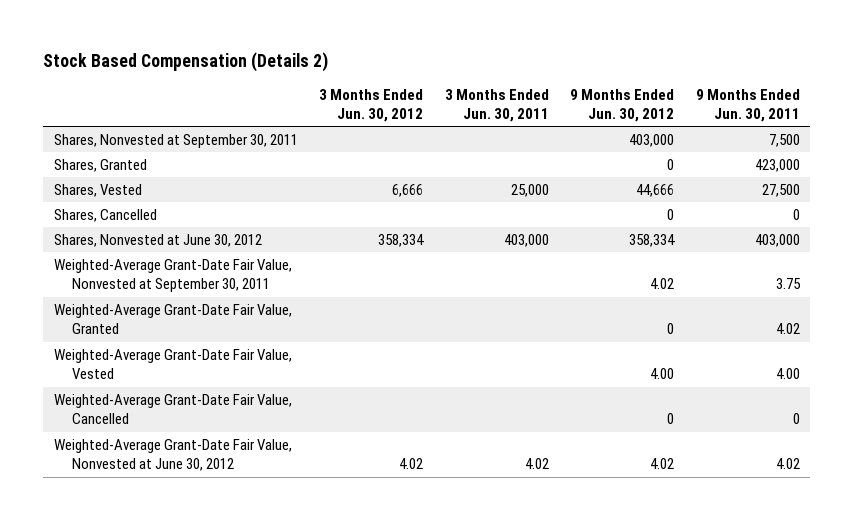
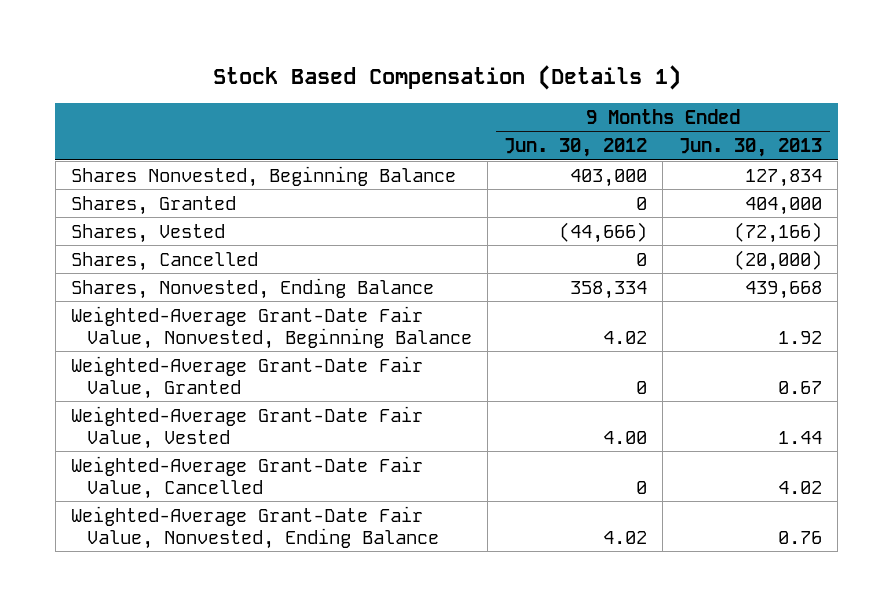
[43,51,329,72] Stock Based Compensation (Details 2) -> [212,65,681,91] Stock Based Compensation (Details 1)
[319,88,424,123] 3 Months Ended Jun. 30, 2012 -> none
[444,88,549,123] 3 Months Ended Jun. 30, 2011 -> none
[695,88,800,123] 9 Months Ended Jun. 30, 2011 -> none
none -> [678,138,822,158] Jun. 30, 2013
[54,133,299,148] Shares, Nonvested at September 30, 2011 -> [71,165,457,187] Shares Nonvested, Beginning Balance
[636,183,675,197] 44,666 -> [558,221,647,243] (44,666)
[54,233,263,247] Shares, Nonvested at June 30, 2012 -> [71,277,435,299] Shares, Nonvested, Ending Balance
[54,258,293,293] Weighted-Average Grant-Date Fair Value, Nonvested at September 30, 2011 -> [71,305,472,349] Weighted-Average Grant-Date Fair Value, Nonvested, Beginning Balance
[54,438,293,472] Weighted-Average Grant-Date Fair Value, Nonvested at June 30, 2012 -> [71,505,439,549] Weighted-Average Grant-Date Fair Value, Nonvested, Ending Balance

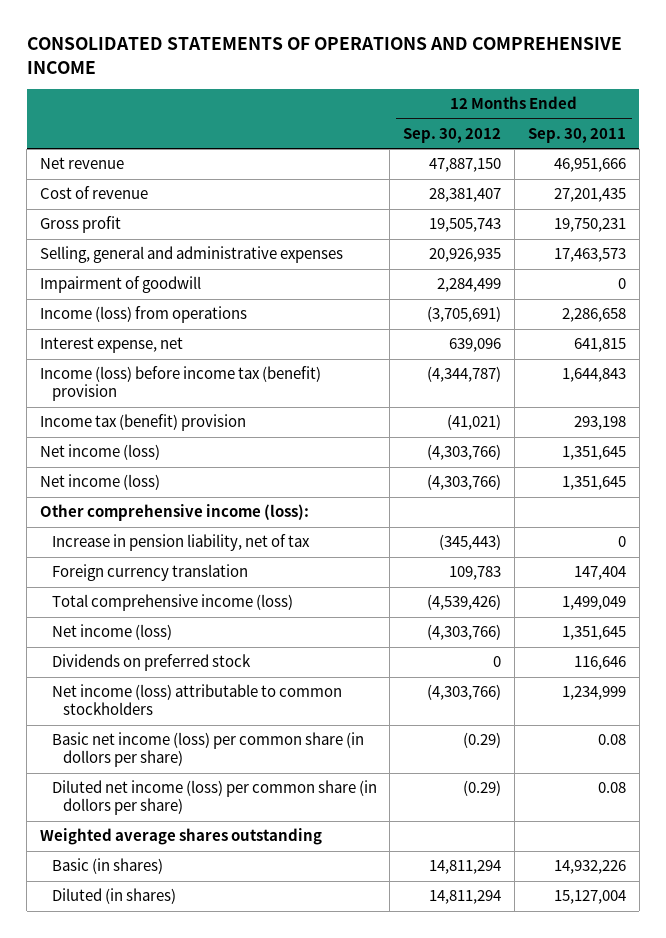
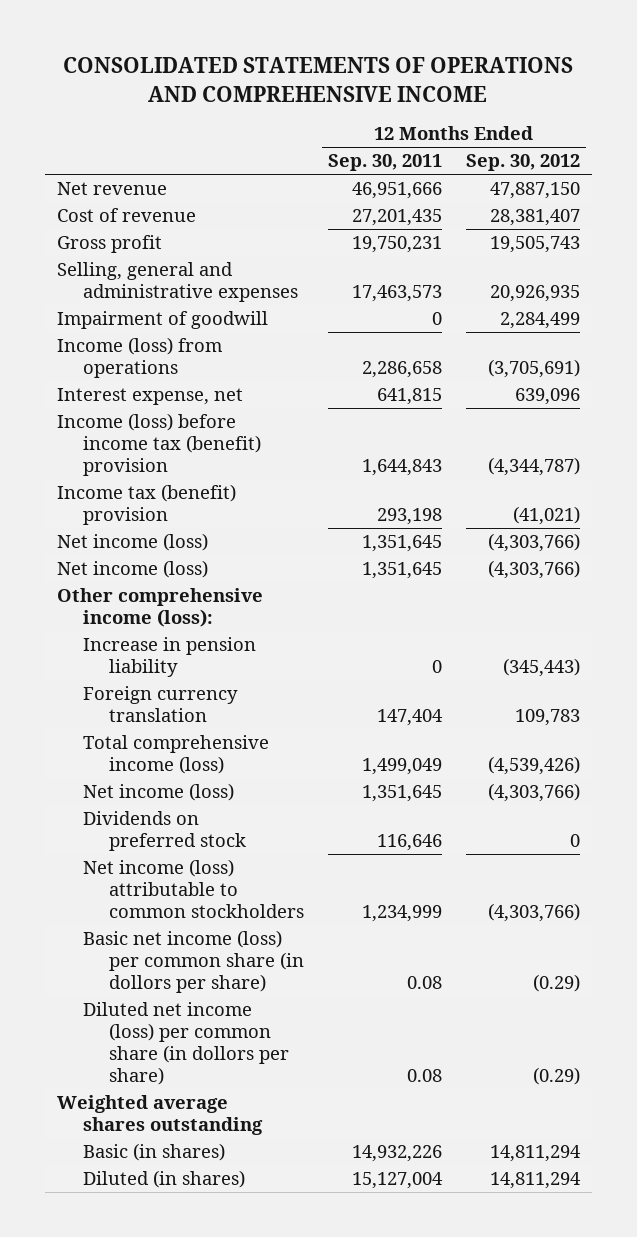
[51,534,310,552] Increase in pension liability, net of tax -> [83,637,257,677] Increase in pension liability

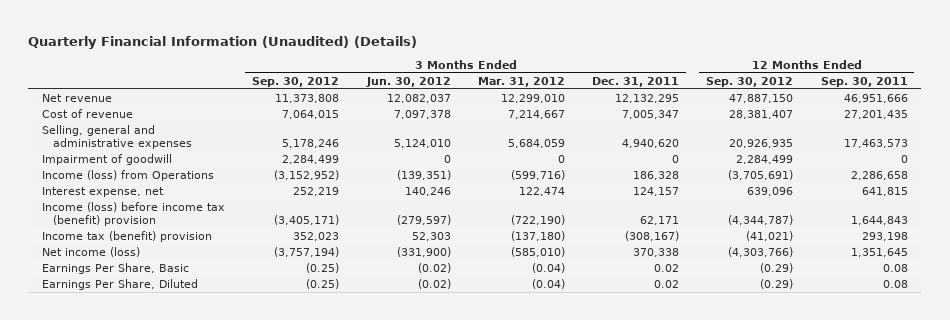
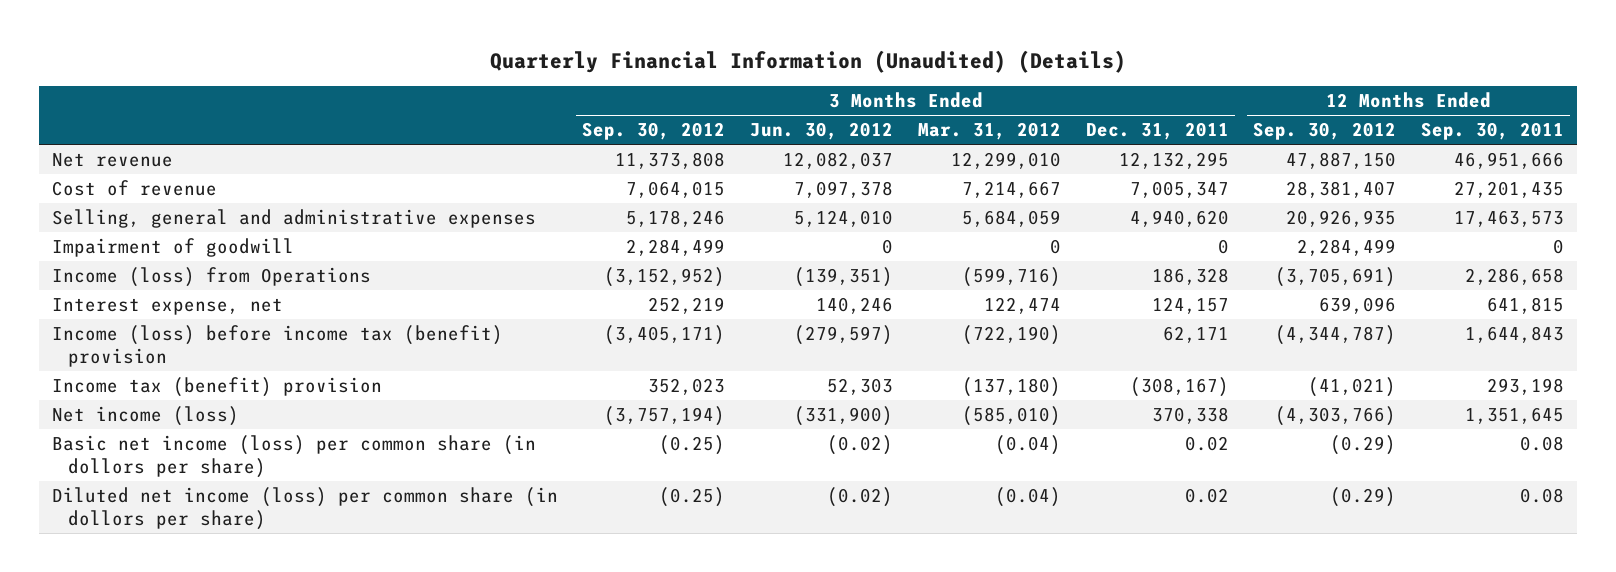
[42,263,190,275] Earnings Per Share, Basic -> [51,435,536,478] Basic net income (loss) per common share (in dollors per share)
[42,279,199,291] Earnings Per Share, Diluted -> [51,487,558,530] Diluted net income (loss) per common share (in dollors per share)

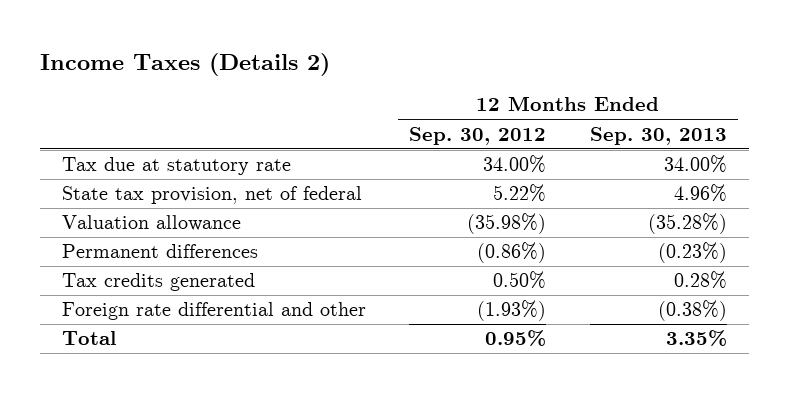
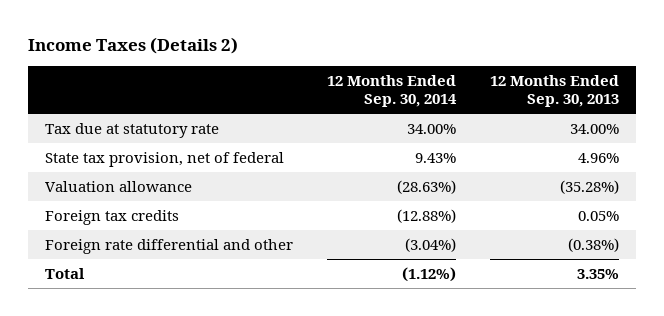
[409,126,547,145] Sep. 30, 2012 -> none
none -> [326,75,457,108] 12 Months Ended Sep. 30, 2014
[61,244,258,259] Permanent differences -> none
[61,273,255,292] Tax credits generated -> [44,209,179,225] Foreign tax credits
[674,271,728,290] 0.28% -> [577,210,619,221] 0.05%

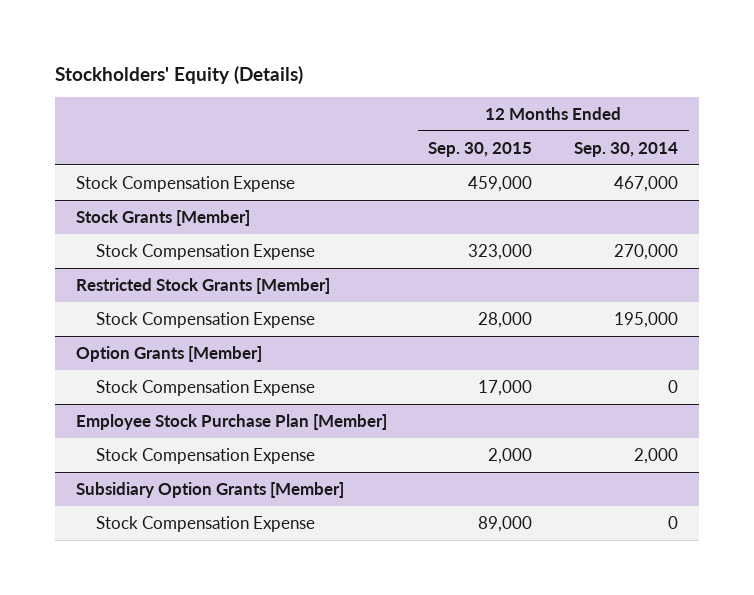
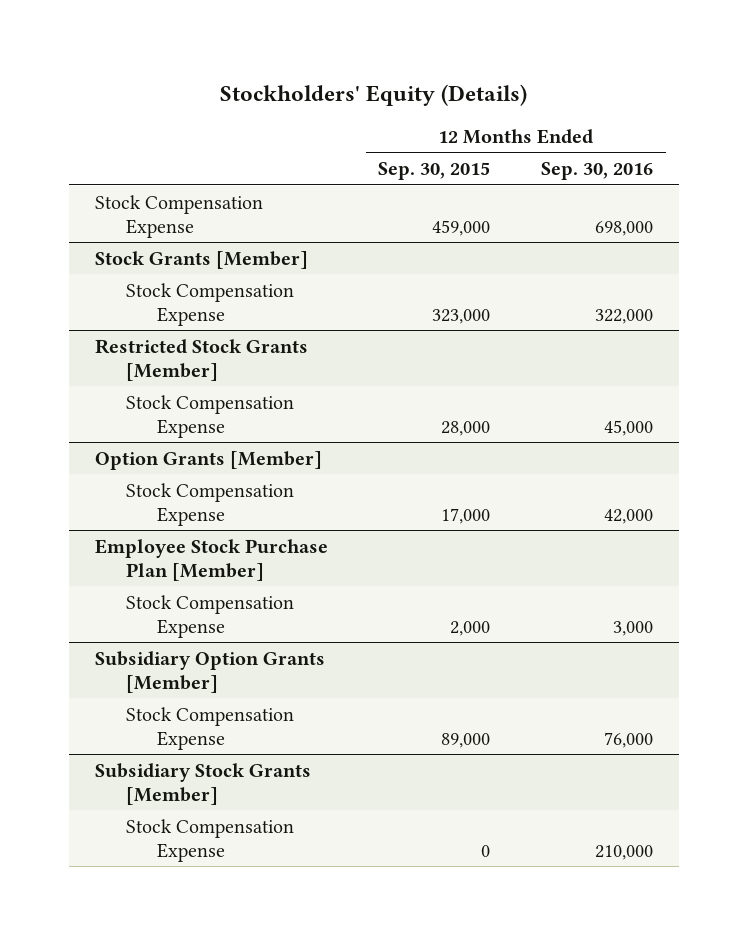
[574,141,679,157] Sep. 30, 2014 -> none
none -> [541,162,654,181] Sep. 30, 2016
none -> [94,762,311,805] Subsidiary Stock Grants [Member]
none -> [126,818,295,862] Stock Compensation Expense

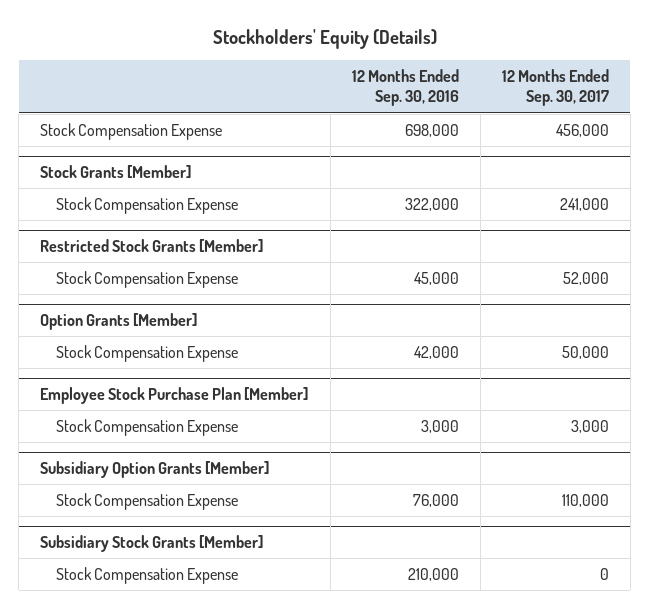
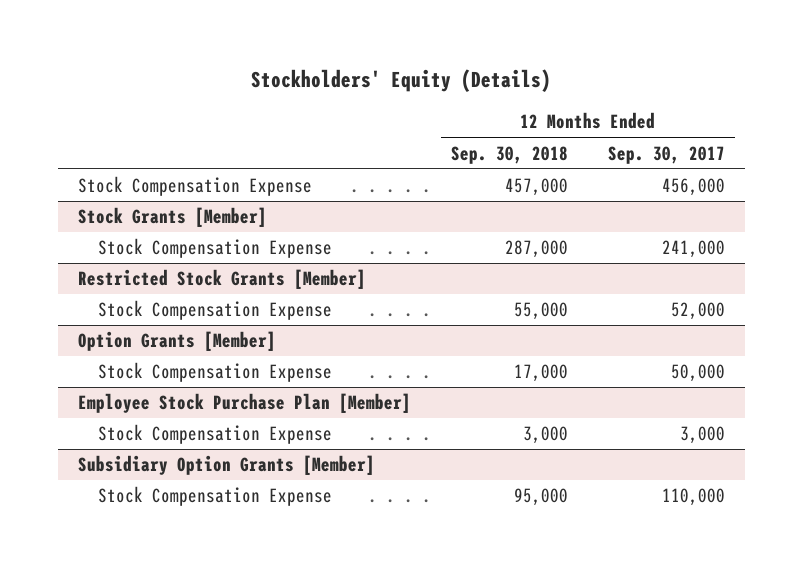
[351,69,459,107] 12 Months Ended Sep. 30, 2016 -> none
none -> [450,145,568,164] Sep. 30, 2018
[40,535,264,553] Subsidiary Stock Grants [Member] -> none
[56,567,239,585] Stock Compensation Expense -> none

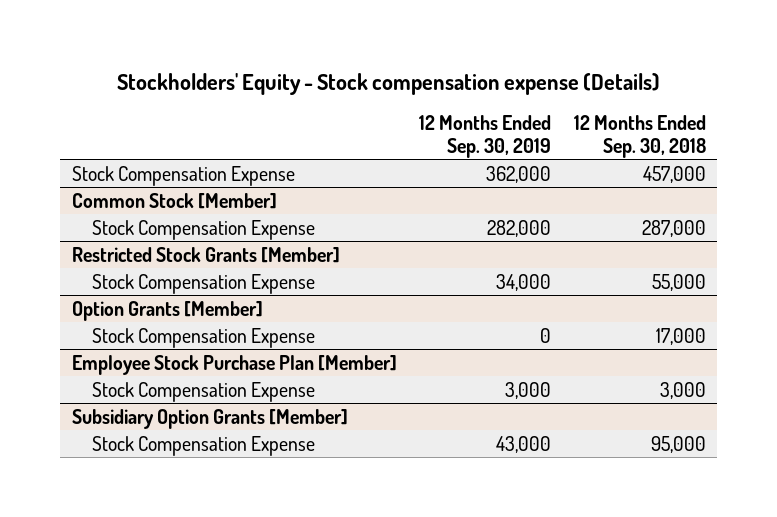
[251,68,552,92] Stockholders' Equity (Details) -> [116,73,660,96] Stockholders' Equity - Stock compensation expense (Details)
[607,145,725,164] Sep. 30, 2017 -> none
none -> [419,115,552,158] 12 Months Ended Sep. 30, 2019
[77,207,267,228] Stock Grants [Member] -> [71,192,277,209] Common Stock [Member]

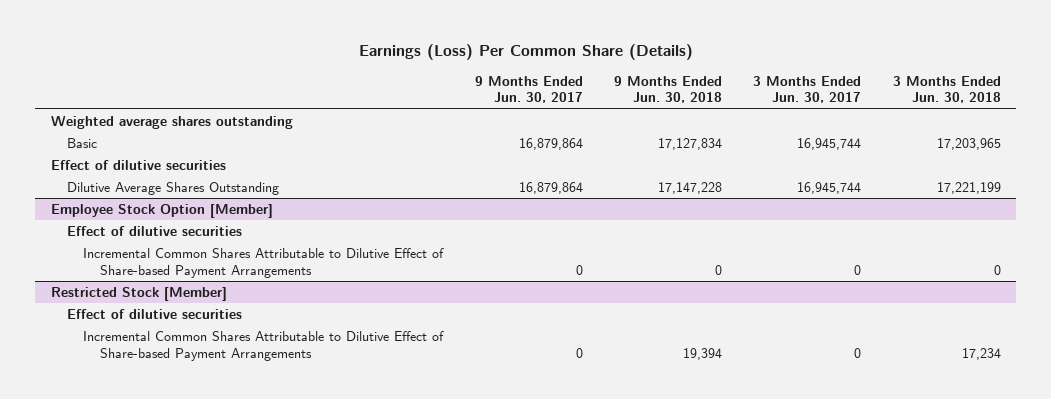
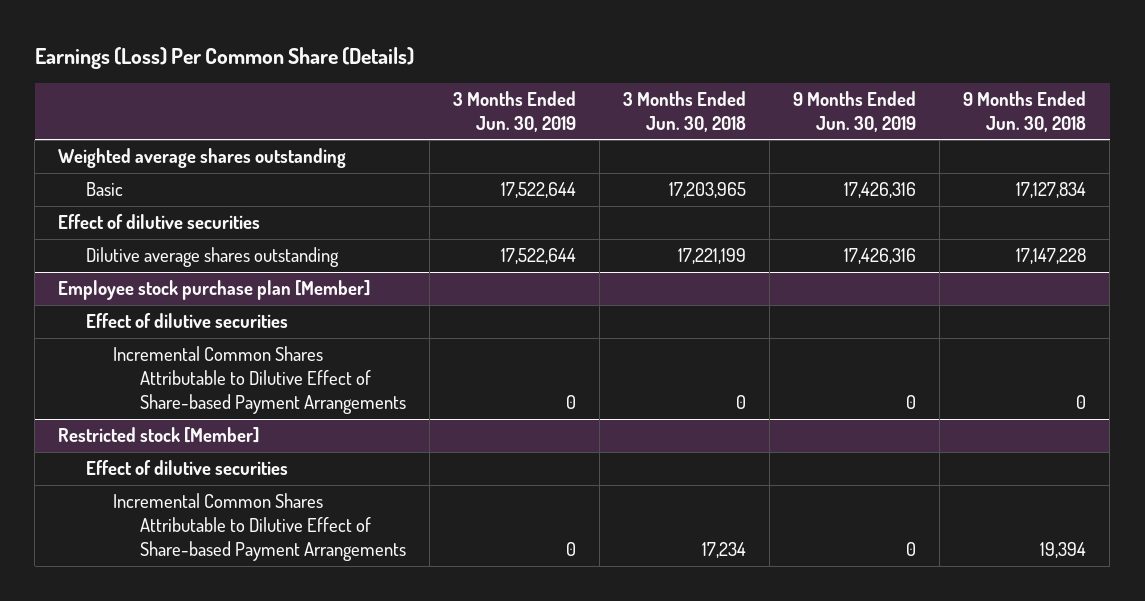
[474,75,583,104] 9 Months Ended Jun. 30, 2017 -> none
[753,75,862,104] 3 Months Ended Jun. 30, 2017 -> none
none -> [453,90,577,132] 3 Months Ended Jun. 30, 2019
none -> [793,90,917,132] 9 Months Ended Jun. 30, 2019
[66,181,279,195] Dilutive Average Shares Outstanding -> [85,247,339,268] Dilutive average shares outstanding
[50,203,273,218] Employee Stock Option [Member] -> [58,280,371,301] Employee stock purchase plan [Member]
[50,286,227,301] Restricted Stock [Member] -> [58,427,260,444] Restricted stock [Member]

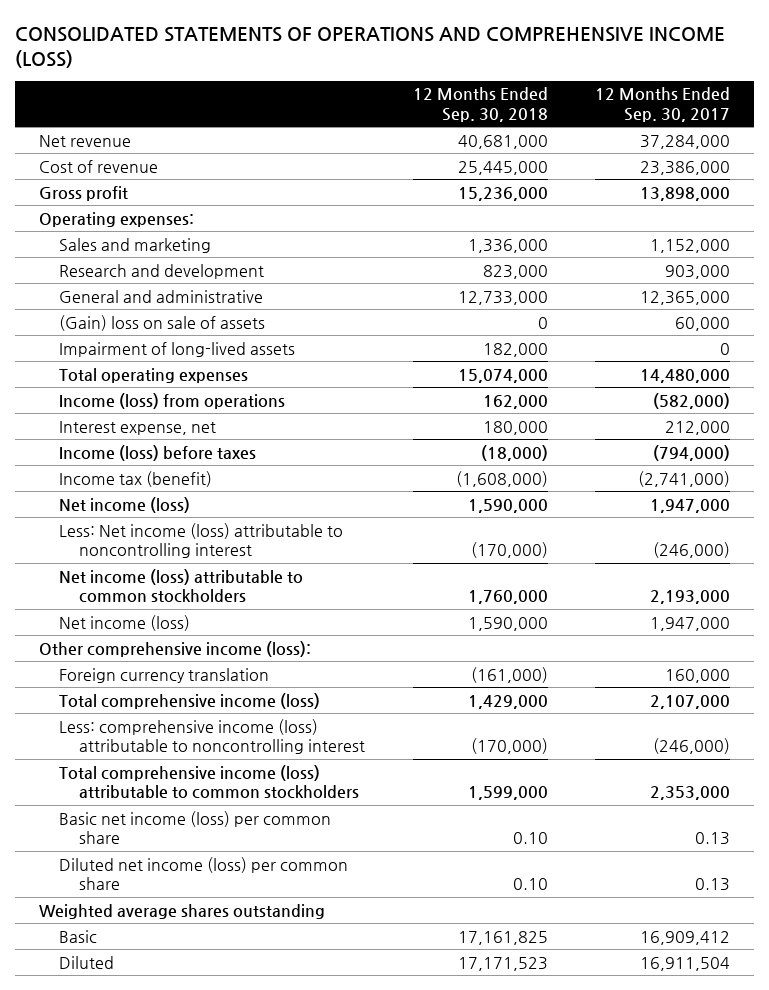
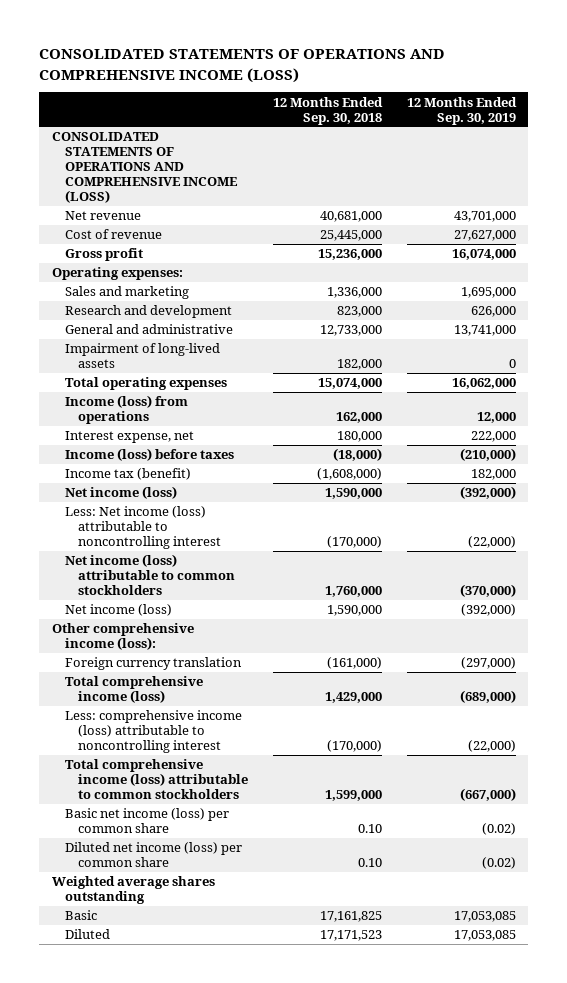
[595,87,731,122] 12 Months Ended Sep. 30, 2017 -> none
none -> [406,96,517,125] 12 Months Ended Sep. 30, 2019
none -> [51,132,239,203] CONSOLIDATED STATEMENTS OF OPERATIONS AND COMPREHENSIVE INCOME (LOSS)
[59,314,266,331] (Gain) loss on sale of assets -> none

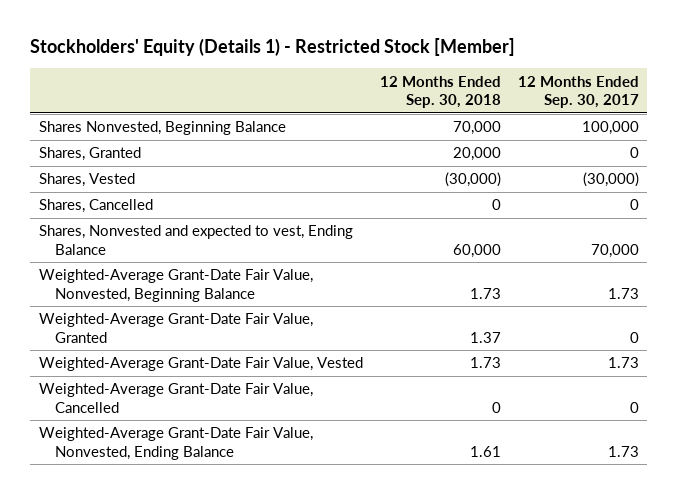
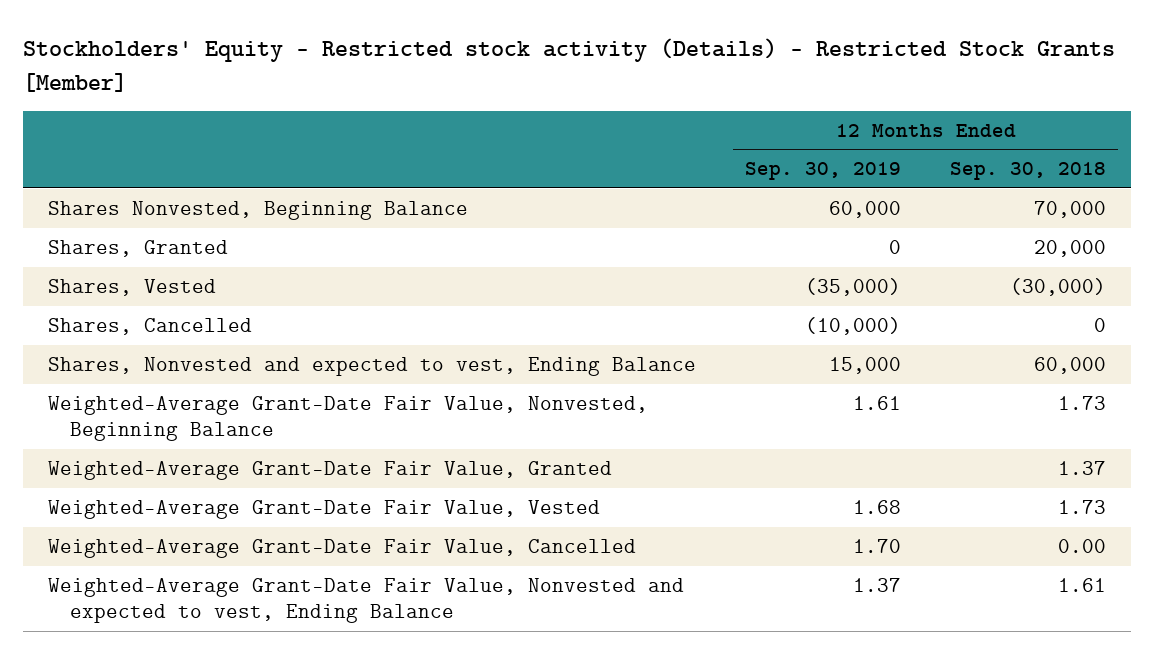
[29,38,515,57] Stockholders' Equity (Details 1) - Restricted Stock [Member] -> [23,38,1116,92] Stockholders' Equity - Restricted stock activity (Details) - Restricted Stock Grants [Member]
[517,75,639,108] 12 Months Ended Sep. 30, 2017 -> none
none -> [745,162,902,181] Sep. 30, 2019
[491,401,501,413] 0 -> [1058,538,1107,553] 0.00
[38,427,313,460] Weighted-Average Grant-Date Fair Value, Nonvested, Ending Balance -> [47,577,684,624] Weighted-Average Grant-Date Fair Value, Nonvested and expected to vest, Ending Balance

